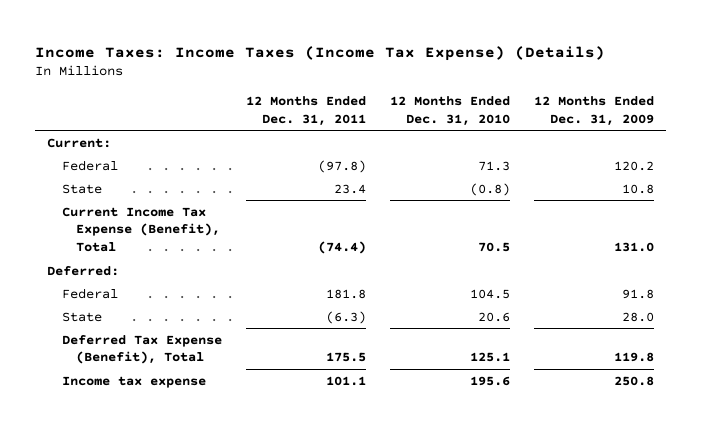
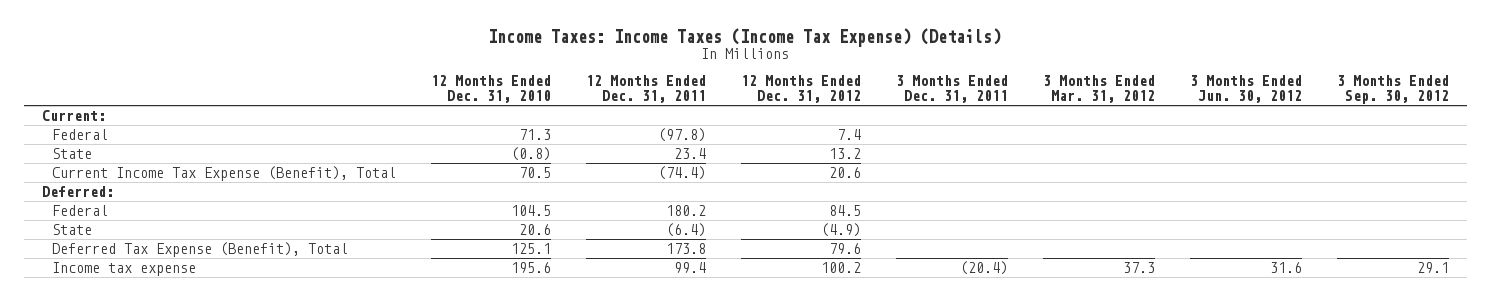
[533,95,654,126] 12 Months Ended Dec. 31, 2009 -> none
none -> [740,75,861,104] 12 Months Ended Dec. 31, 2012
none -> [895,75,1008,104] 3 Months Ended Dec. 31, 2011
none -> [1042,75,1155,104] 3 Months Ended Mar. 31, 2012
none -> [1189,75,1302,104] 3 Months Ended Jun. 30, 2012
none -> [1336,75,1449,105] 3 Months Ended Sep. 30, 2012
[325,288,366,299] 181.8 -> [665,205,706,217] 180.2
[325,310,366,324] (6.3) -> [665,223,706,238] (6.4)
[325,352,366,363] 175.5 -> [665,243,706,255] 173.8
[325,375,366,386] 101.1 -> [673,262,706,274] 99.4

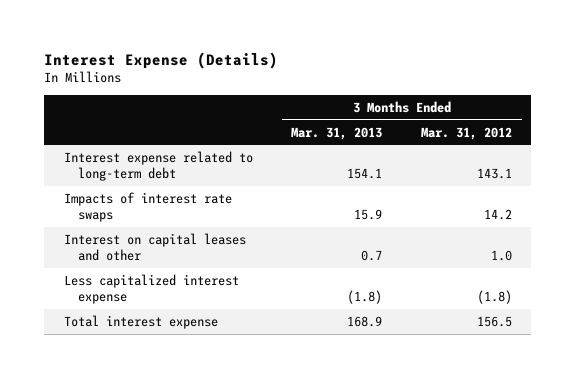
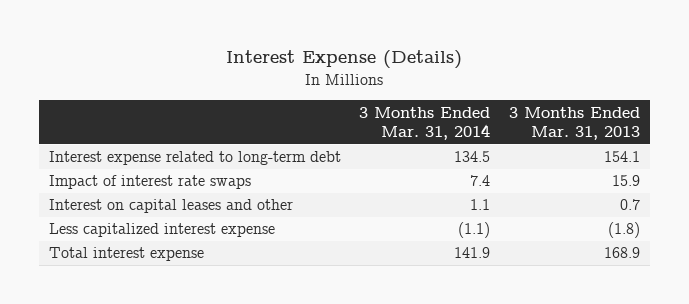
[420,126,512,140] Mar. 31, 2012 -> none
none -> [359,106,491,141] 3 Months Ended Mar. 31, 2014
[63,191,232,222] Impacts of interest rate swaps -> [48,175,251,190] Impact of interest rate swaps

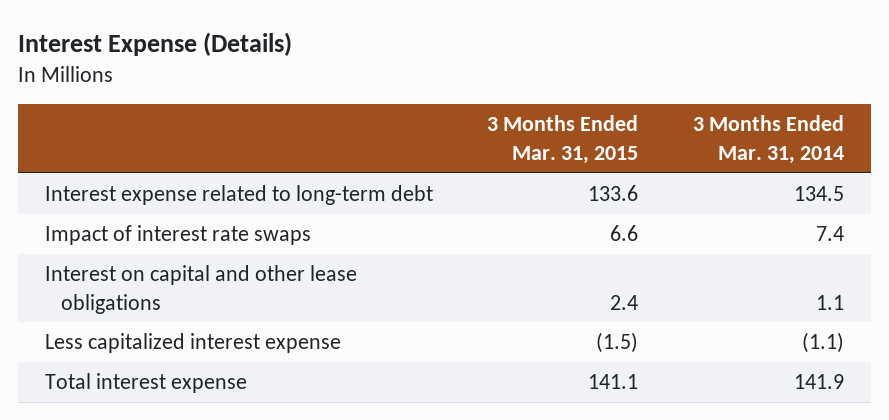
[509,106,641,141] 3 Months Ended Mar. 31, 2013 -> none
none -> [487,115,639,164] 3 Months Ended Mar. 31, 2015
[48,199,293,214] Interest on capital leases and other -> [45,265,358,314] Interest on capital and other lease obligations

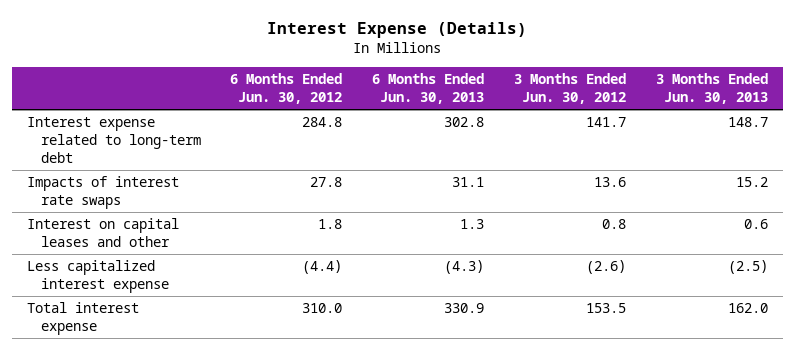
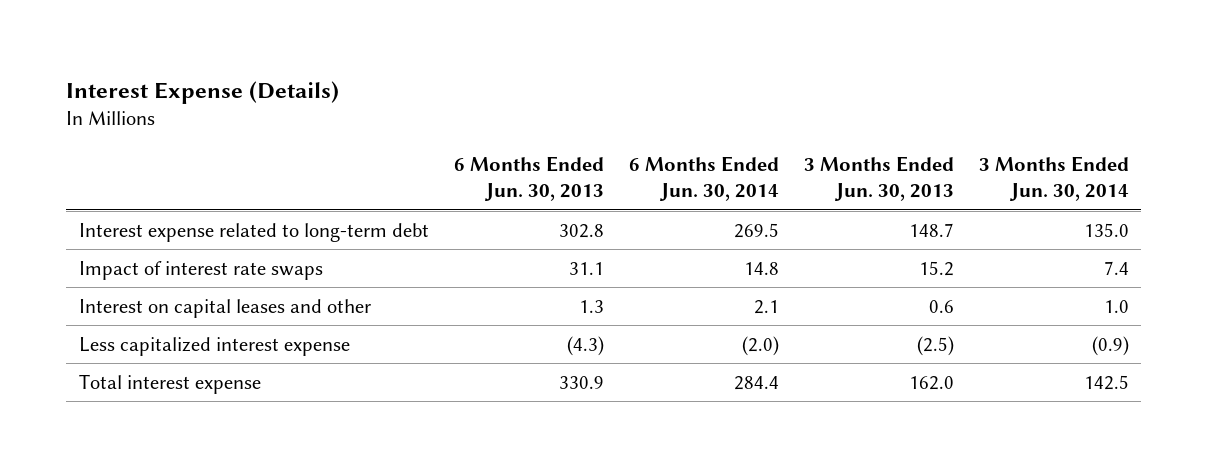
[230,73,343,105] 6 Months Ended Jun. 30, 2012 -> none
[513,73,626,105] 3 Months Ended Jun. 30, 2012 -> none
none -> [628,156,779,202] 6 Months Ended Jun. 30, 2014
none -> [978,156,1129,202] 3 Months Ended Jun. 30, 2014
[27,176,180,210] Impacts of interest rate swaps -> [78,260,323,280] Impact of interest rate swaps

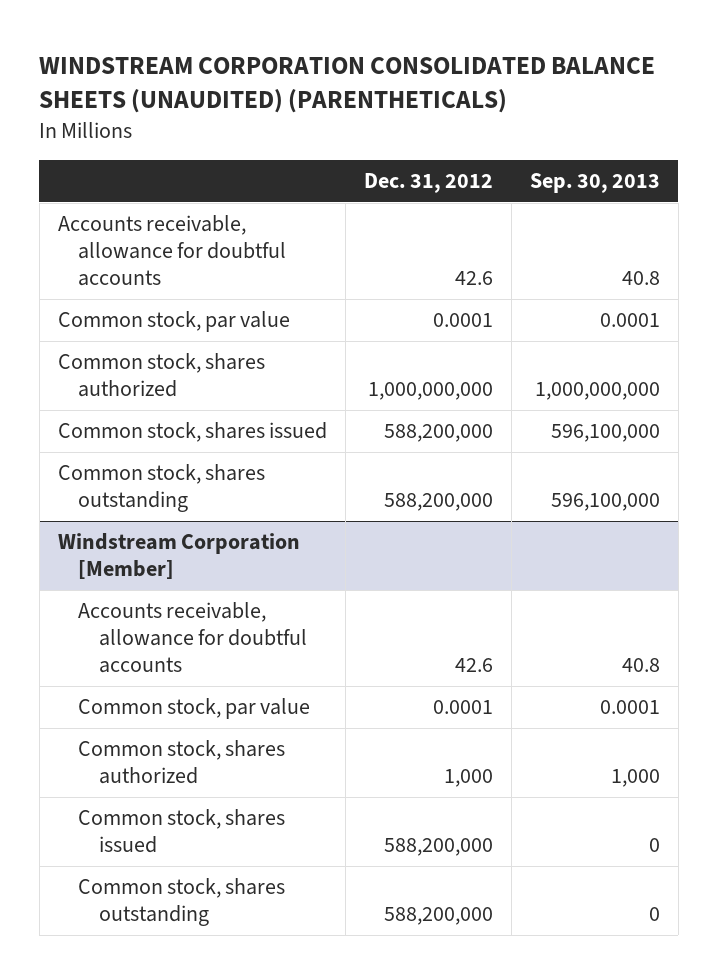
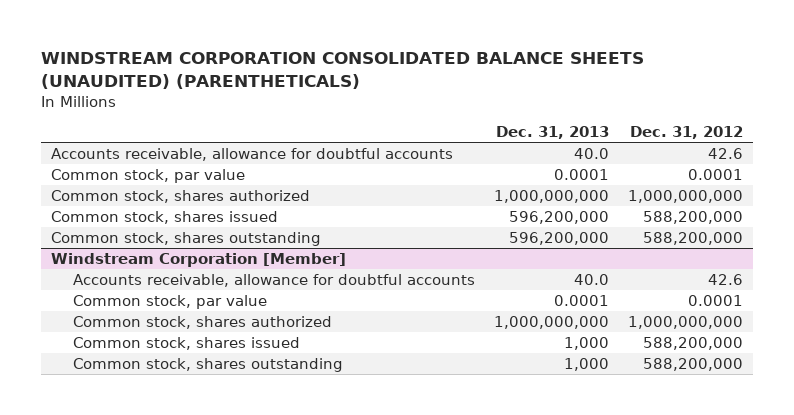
[529,173,660,194] Sep. 30, 2013 -> none
none -> [496,126,610,140] Dec. 31, 2013
[443,769,493,788] 1,000 -> [628,315,744,329] 1,000,000,000

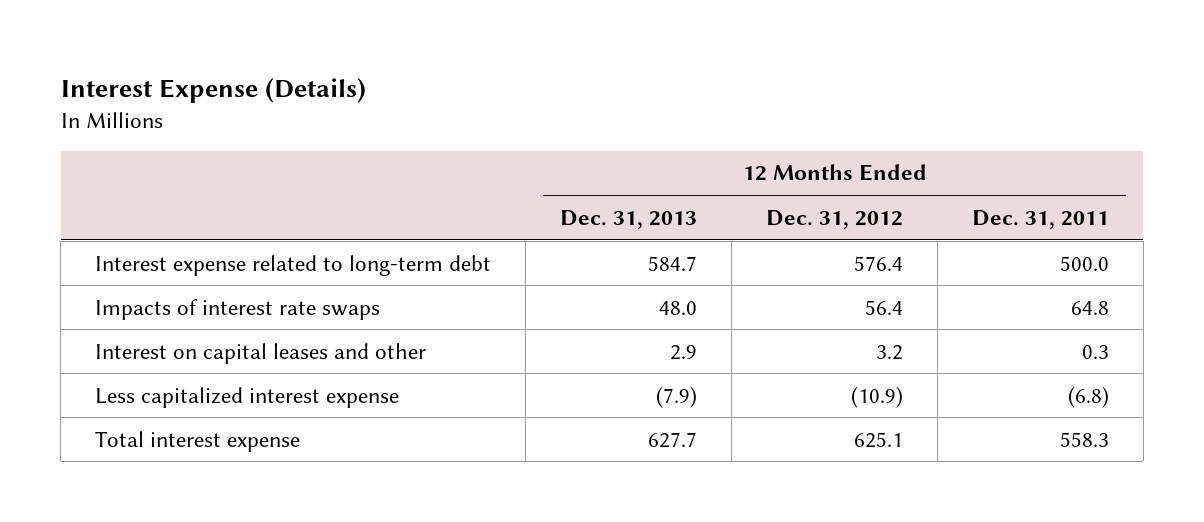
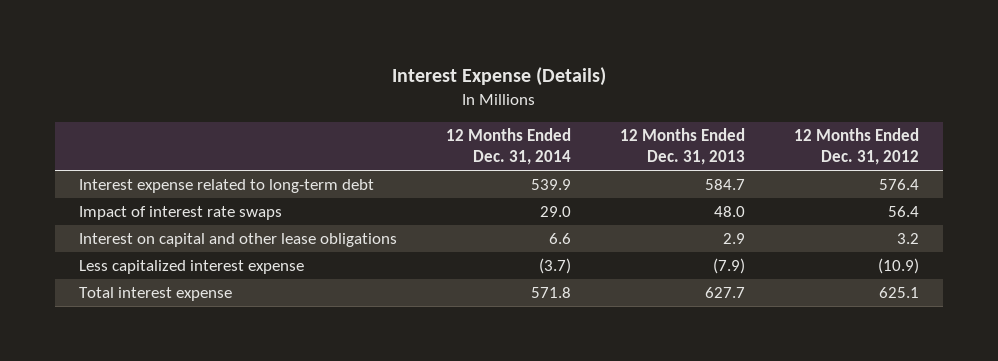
[971,209,1109,229] Dec. 31, 2011 -> none
none -> [446,127,572,166] 12 Months Ended Dec. 31, 2014
[95,298,381,320] Impacts of interest rate swaps -> [79,206,283,221] Impact of interest rate swaps
[95,342,427,364] Interest on capital leases and other -> [79,233,398,248] Interest on capital and other lease obligations

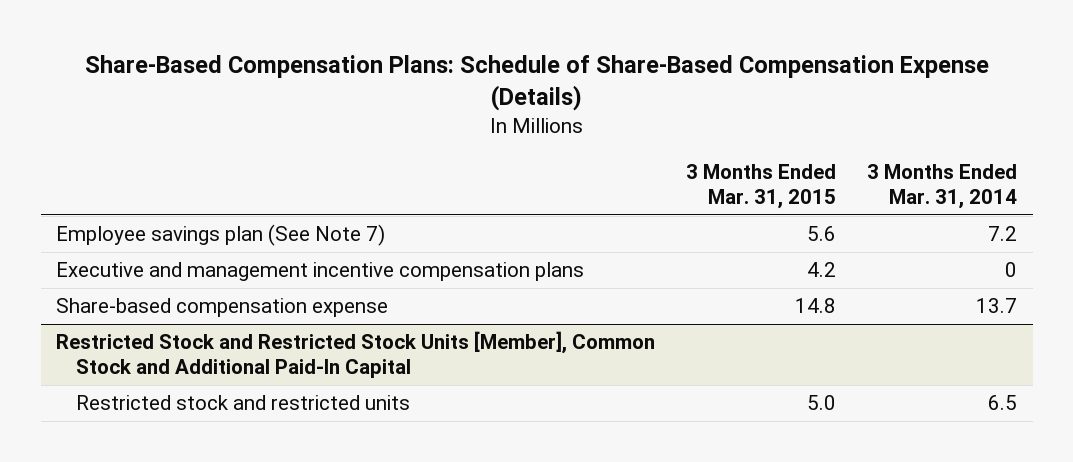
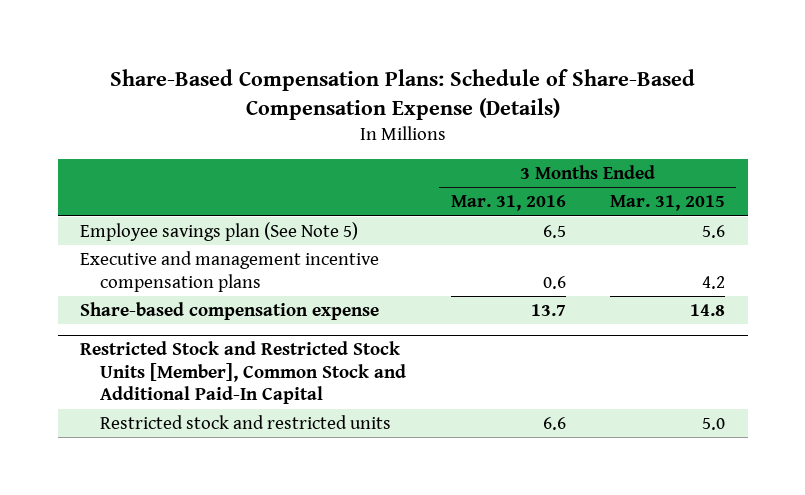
[867,163,1018,209] 3 Months Ended Mar. 31, 2014 -> none
none -> [450,195,566,212] Mar. 31, 2016
[56,224,386,247] Employee savings plan (See Note 7) -> [79,221,358,241] Employee savings plan (See Note 5)

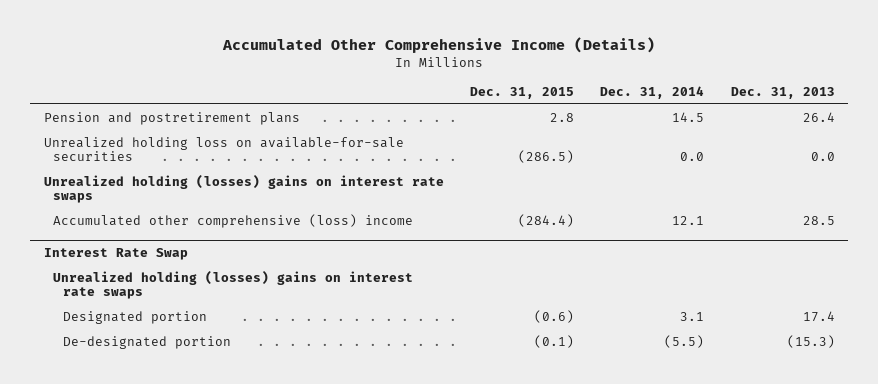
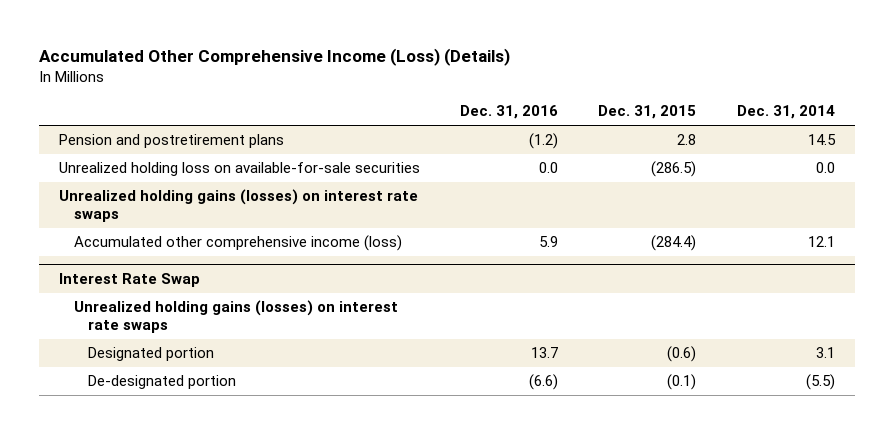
[222,36,656,53] Accumulated Other Comprehensive Income (Details) -> [39,48,511,67] Accumulated Other Comprehensive Income (Loss) (Details)
[730,86,835,99] Dec. 31, 2013 -> none
none -> [460,105,559,120] Dec. 31, 2016
[43,174,444,204] Unrealized holding (losses) gains on interest rate swaps -> [59,189,419,222] Unrealized holding gains (losses) on interest rate swaps
[53,213,414,228] Accumulated other comprehensive (loss) income -> [73,235,402,252] Accumulated other comprehensive income (loss)
[53,270,414,300] Unrealized holding (losses) gains on interest rate swaps -> [73,300,398,333] Unrealized holding gains (losses) on interest rate swaps

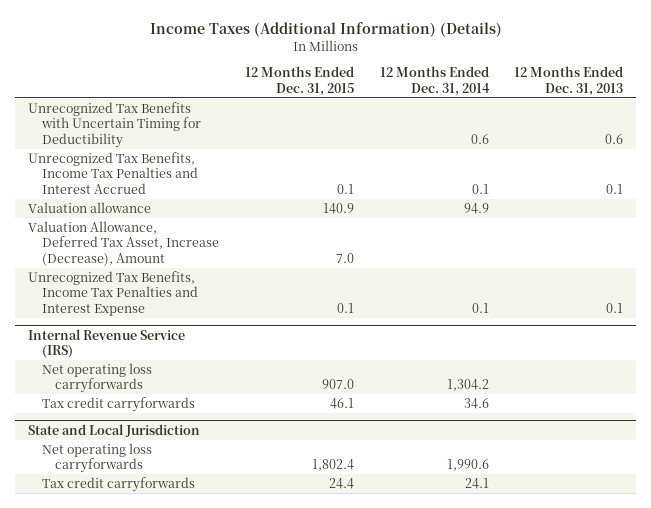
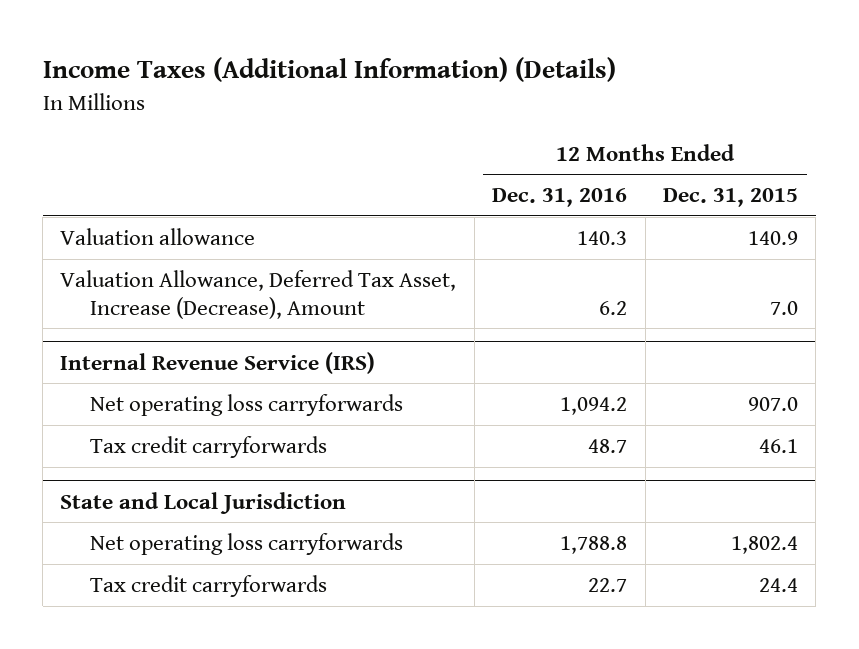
[379,66,490,96] 12 Months Ended Dec. 31, 2014 -> none
[514,66,624,96] 12 Months Ended Dec. 31, 2013 -> none
none -> [492,188,628,208] Dec. 31, 2016
[27,102,201,148] Unrecognized Tax Benefits with Uncertain Timing for Deductibility -> none
[27,152,198,194] Unrecognized Tax Benefits, Income Tax Penalties and Interest Accrued -> none
[27,271,198,316] Unrecognized Tax Benefits, Income Tax Penalties and Interest Expense -> none

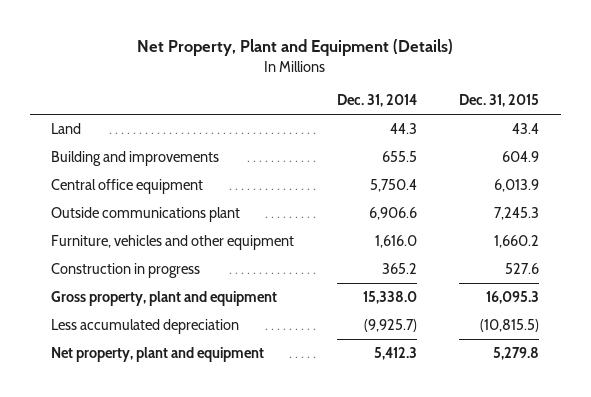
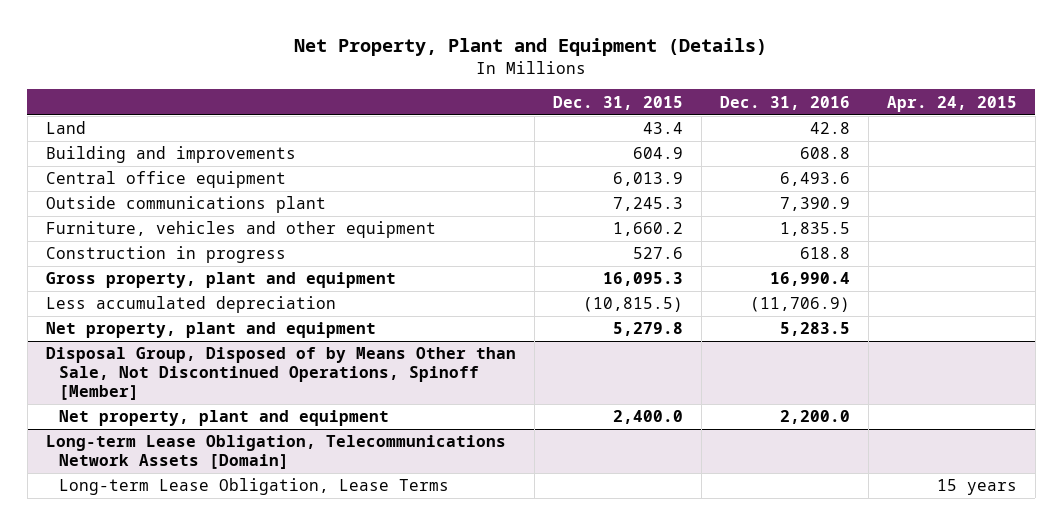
[336,94,417,108] Dec. 31, 2014 -> none
none -> [719,95,850,110] Dec. 31, 2016
none -> [886,95,1017,112] Apr. 24, 2015
none -> [45,347,516,400] Disposal Group, Disposed of by Means Other than Sale, Not Discontinued Operations, Spinoff [Member]
none -> [59,410,390,427] Net property, plant and equipment
none -> [45,435,506,470] Long-term Lease Obligation, Telecommunications Network Assets [Domain]
none -> [59,478,450,496] Long-term Lease Obligation, Lease Terms

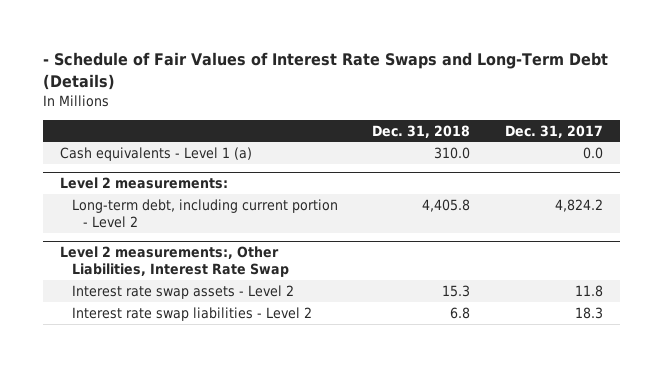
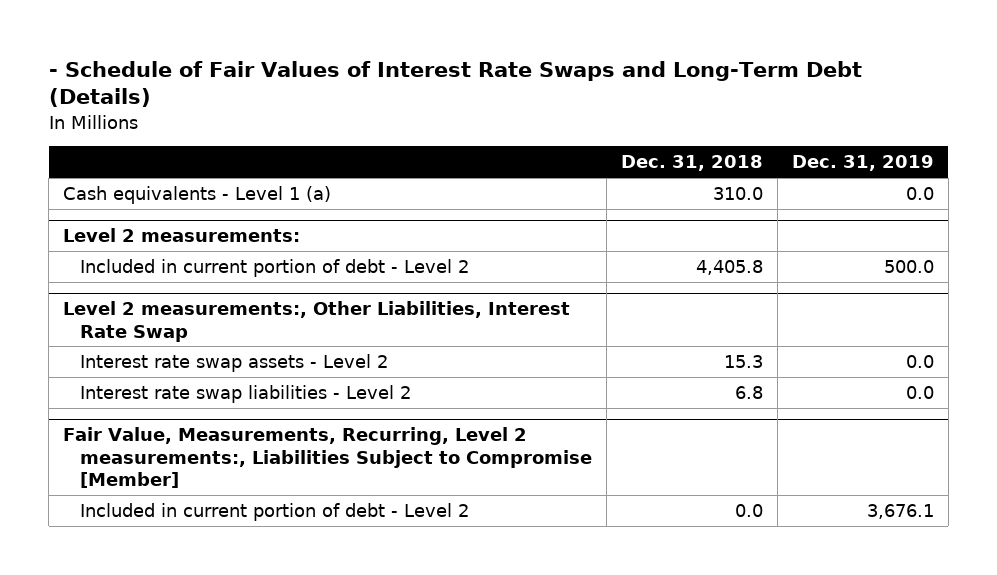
[504,124,603,138] Dec. 31, 2017 -> none
none -> [791,155,934,172] Dec. 31, 2019
[71,198,338,228] Long-term debt, including current portion - Level 2 -> [79,258,469,277] Included in current portion of debt - Level 2
none -> [63,427,592,488] Fair Value, Measurements, Recurring, Level 2 measurements:, Liabilities Subject to Compromise [Member]
none -> [79,502,469,521] Included in current portion of debt - Level 2

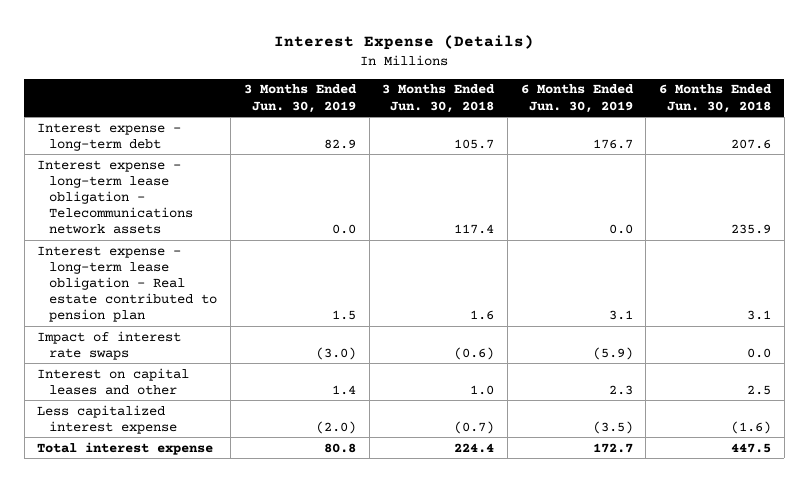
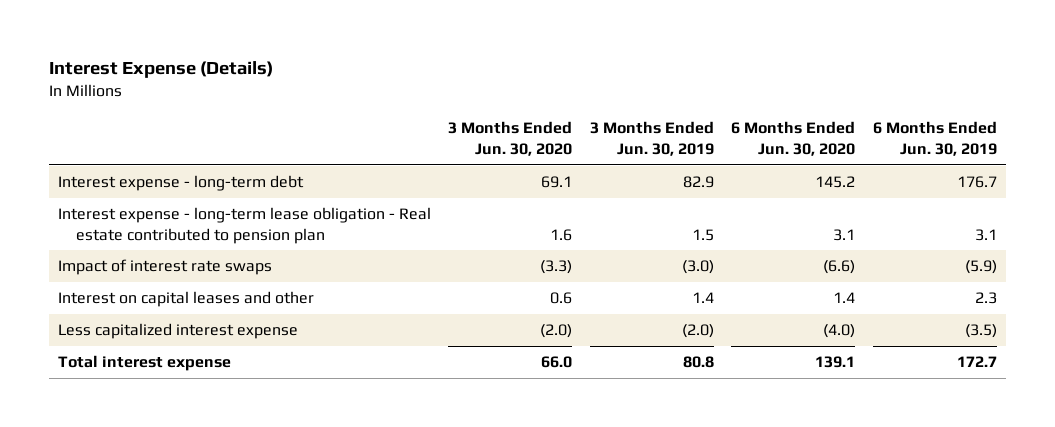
[382,84,496,113] 3 Months Ended Jun. 30, 2018 -> none
[658,84,772,113] 6 Months Ended Jun. 30, 2018 -> none
none -> [448,121,573,156] 3 Months Ended Jun. 30, 2020
none -> [731,121,856,156] 6 Months Ended Jun. 30, 2020
[37,159,194,235] Interest expense - long-term lease obligation - Telecommunications network assets -> none

